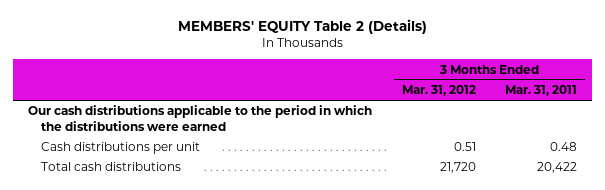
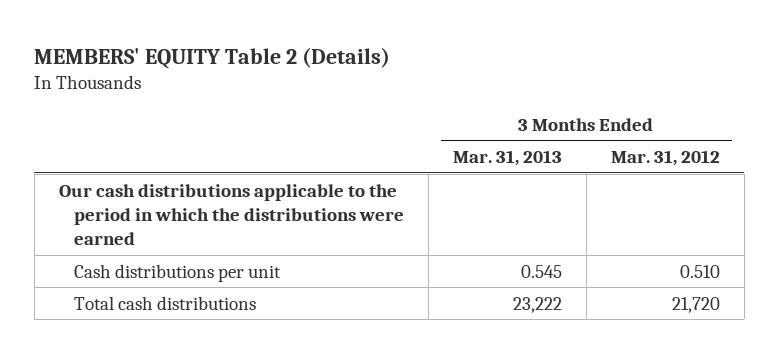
[505,85,578,97] Mar. 31, 2011 -> none
none -> [452,150,562,167] Mar. 31, 2013
[453,142,476,152] 0.51 -> [679,264,720,278] 0.510

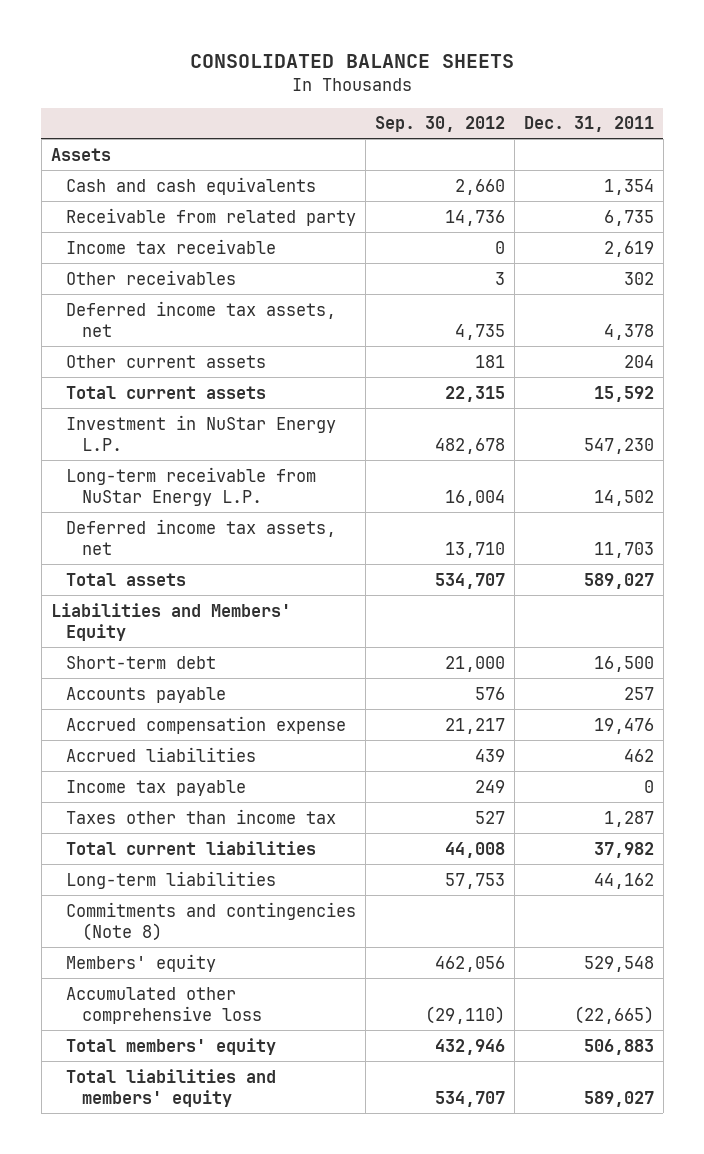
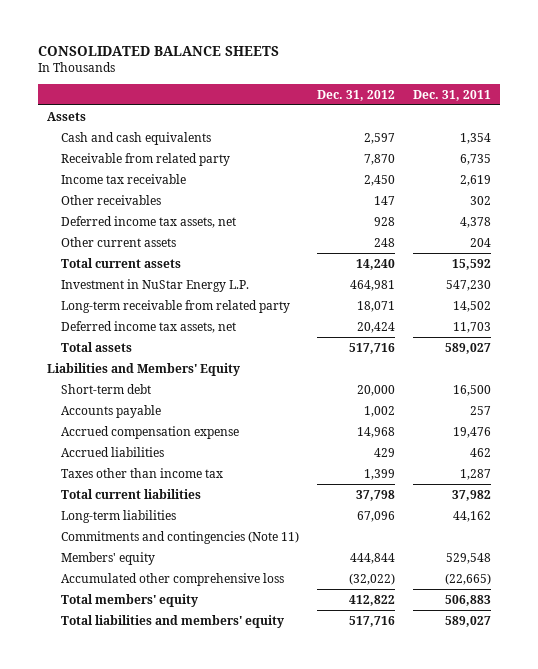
[375,116,506,133] Sep. 30, 2012 -> none
none -> [317,89,396,101] Dec. 31, 2012
[66,466,317,506] Long-term receivable from NuStar Energy L.P. -> [60,299,290,313] Long-term receivable from related party
[66,779,247,796] Income tax payable -> none
[66,901,357,941] Commitments and contingencies (Note 8) -> [60,530,299,544] Commitments and contingencies (Note 11)

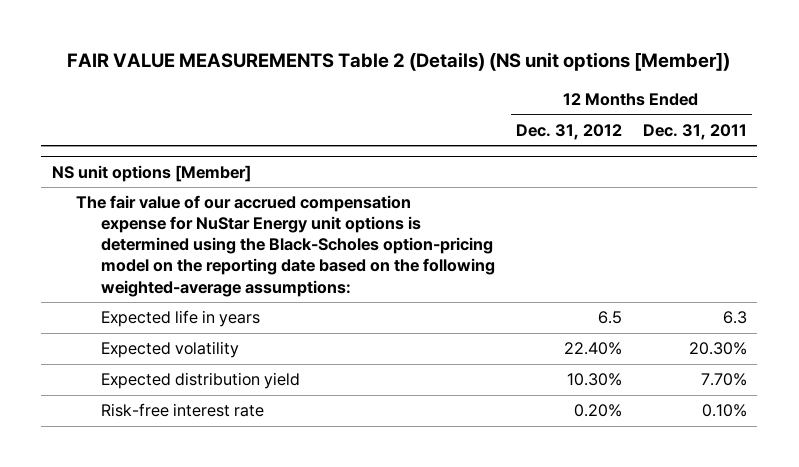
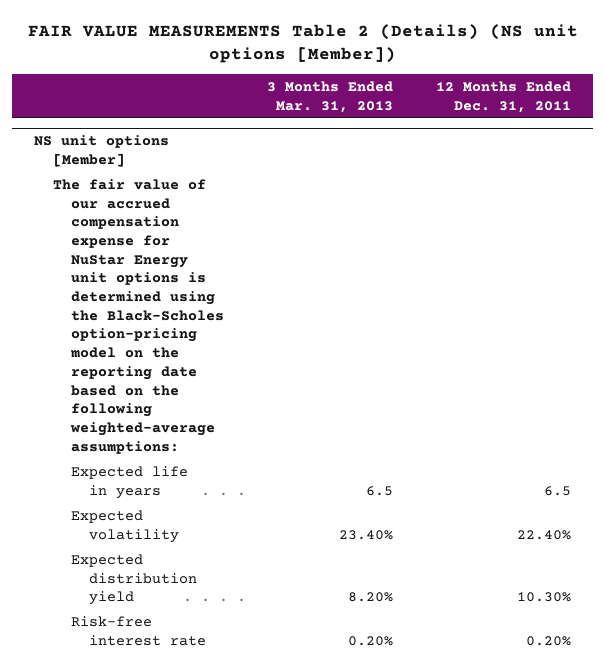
[516,123,623,140] Dec. 31, 2012 -> none
none -> [267,80,394,113] 3 Months Ended Mar. 31, 2013
[722,311,747,325] 6.3 -> [544,485,572,496] 6.5
[688,342,747,356] 20.30% -> [517,529,572,540] 22.40%
[700,373,747,387] 7.70% -> [517,592,572,603] 10.30%
[701,404,747,418] 0.10% -> [526,635,572,646] 0.20%

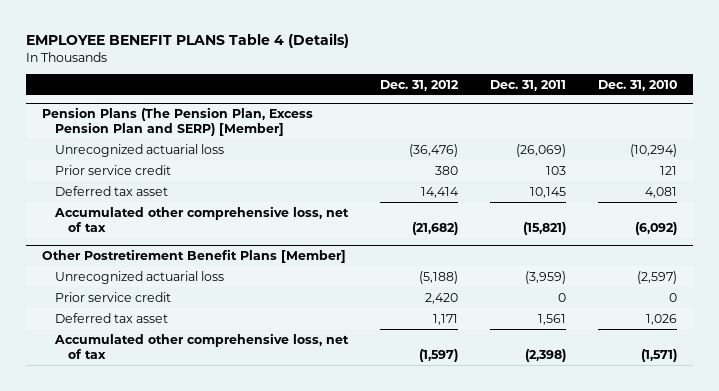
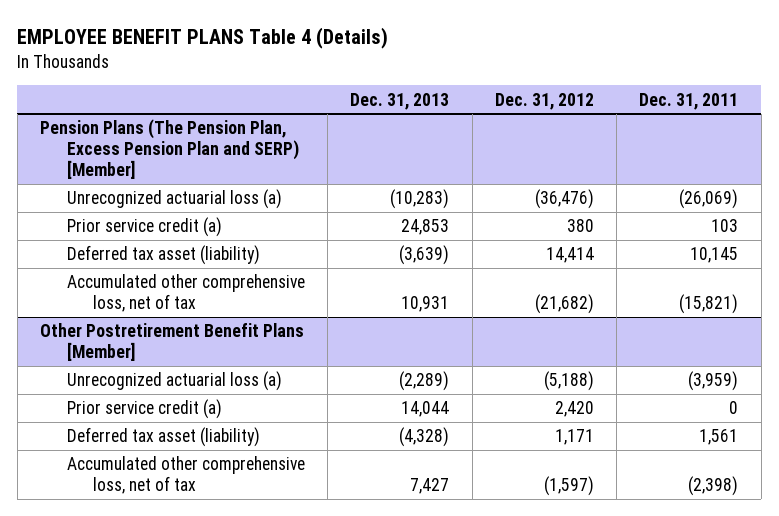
[598,79,678,91] Dec. 31, 2010 -> none
none -> [350,92,450,110] Dec. 31, 2013
[54,143,224,157] Unrecognized actuarial loss -> [66,189,282,210] Unrecognized actuarial loss (a)
[54,164,171,175] Prior service credit -> [66,217,222,238] Prior service credit (a)
[54,185,168,196] Deferred tax asset -> [66,245,260,266] Deferred tax asset (liability)
[54,270,224,284] Unrecognized actuarial loss -> [66,371,282,392] Unrecognized actuarial loss (a)
[54,291,171,302] Prior service credit -> [66,399,222,420] Prior service credit (a)
[54,312,168,323] Deferred tax asset -> [66,427,260,448] Deferred tax asset (liability)

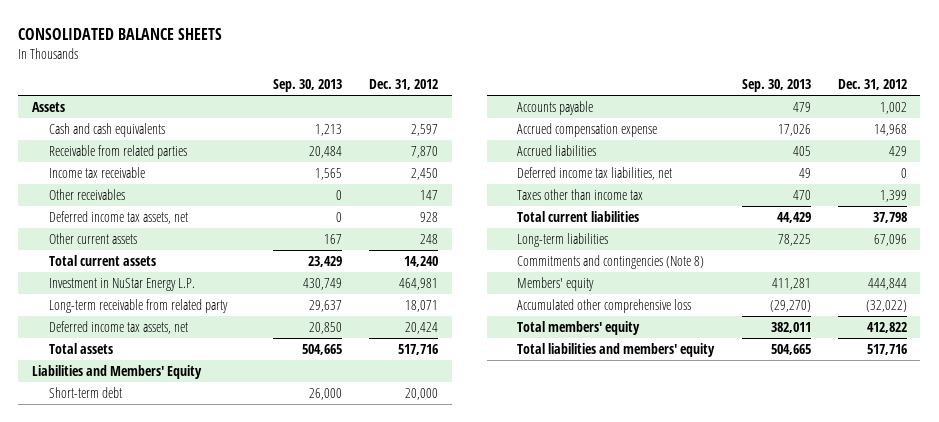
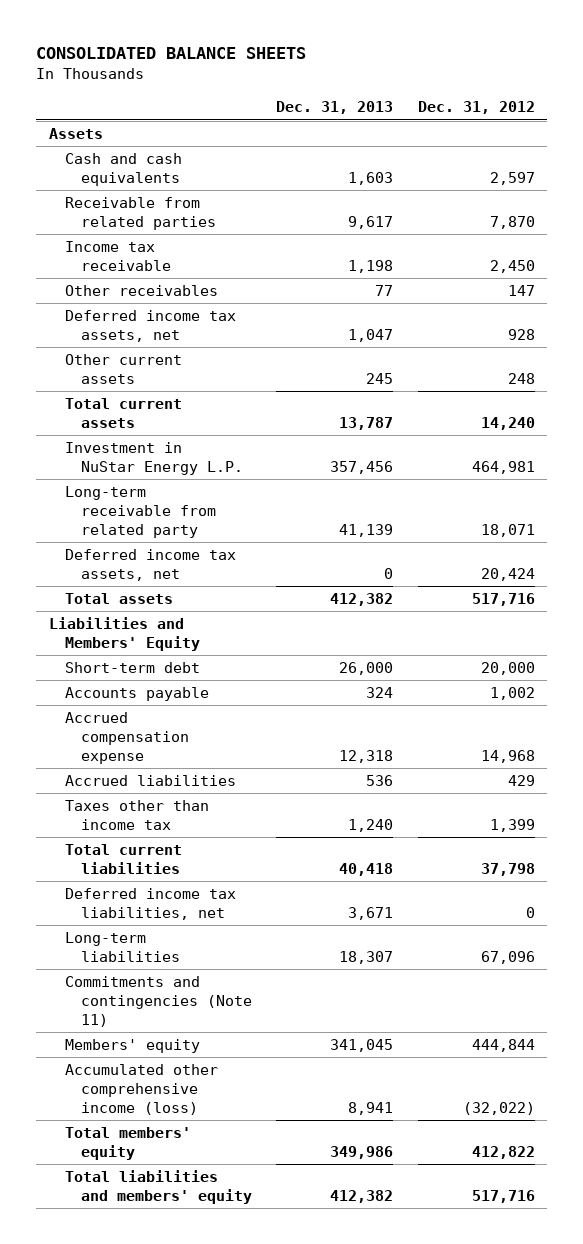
[272,79,342,93] Sep. 30, 2013 -> none
none -> [276,101,394,115] Dec. 31, 2013
[517,166,673,180] Deferred income tax liabilities, net -> [64,888,236,920] Deferred income tax liabilities, net
[517,254,705,269] Commitments and contingencies (Note 8) -> [64,976,252,1027] Commitments and contingencies (Note 11)
[517,298,692,313] Accumulated other comprehensive loss -> [64,1064,218,1115] Accumulated other comprehensive income (loss)

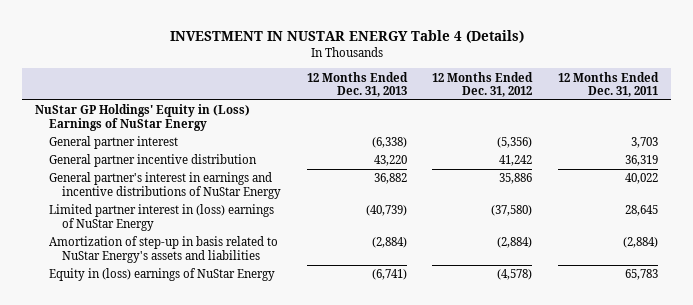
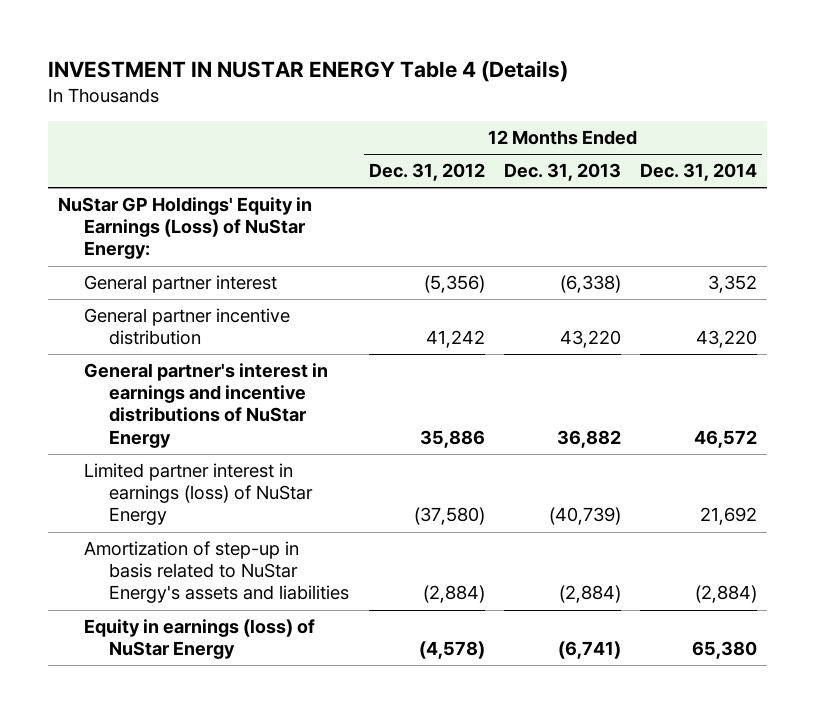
[557,71,659,98] 12 Months Ended Dec. 31, 2011 -> none
none -> [640,163,758,182] Dec. 31, 2014
[35,104,251,131] NuStar GP Holdings' Equity in (Loss) Earnings of NuStar Energy -> [58,197,313,260] NuStar GP Holdings' Equity in Earnings (Loss) of NuStar Energy:
[48,204,274,231] Limited partner interest in (loss) earnings of NuStar Energy -> [83,463,314,526] Limited partner interest in earnings (loss) of NuStar Energy
[48,268,275,282] Equity in (loss) earnings of NuStar Energy -> [83,619,315,660] Equity in earnings (loss) of NuStar Energy

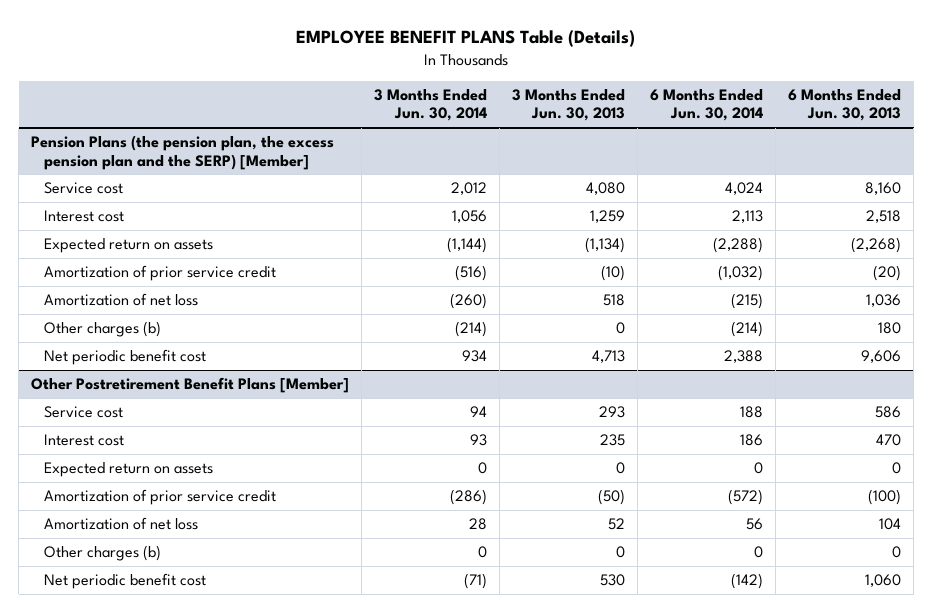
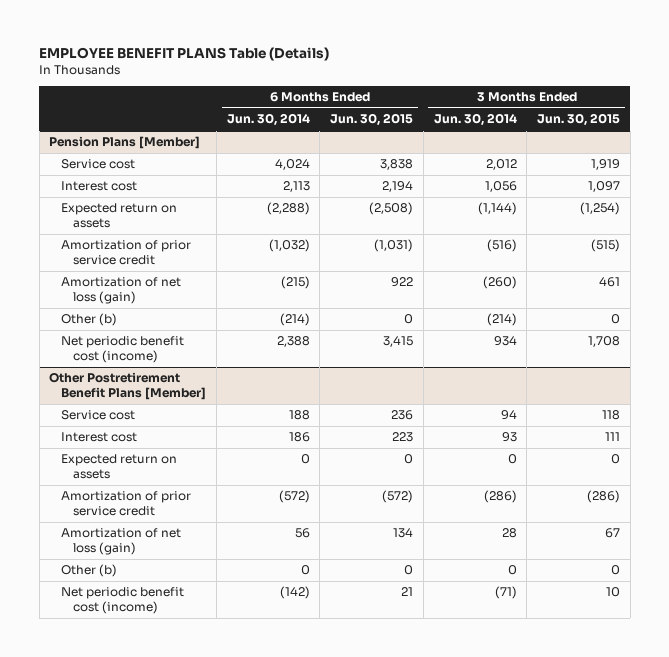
[512,88,626,122] 3 Months Ended Jun. 30, 2013 -> none
[788,88,902,122] 6 Months Ended Jun. 30, 2013 -> none
none -> [330,113,414,127] Jun. 30, 2015
none -> [537,113,621,127] Jun. 30, 2015
[31,135,335,170] Pension Plans (the pension plan, the excess pension plan and the SERP) [Member] -> none
none -> [49,136,201,150] Pension Plans [Member]
[44,293,199,307] Amortization of net loss -> [61,277,182,304] Amortization of net loss (gain)
[44,321,162,338] Other charges (b) -> [61,313,118,327] Other (b)
[44,349,207,366] Net periodic benefit cost -> [61,336,185,363] Net periodic benefit cost (income)
[44,517,199,531] Amortization of net loss -> [61,528,182,555] Amortization of net loss (gain)
[44,545,162,562] Other charges (b) -> [61,564,118,578] Other (b)
[44,573,207,590] Net periodic benefit cost -> [61,587,185,614] Net periodic benefit cost (income)

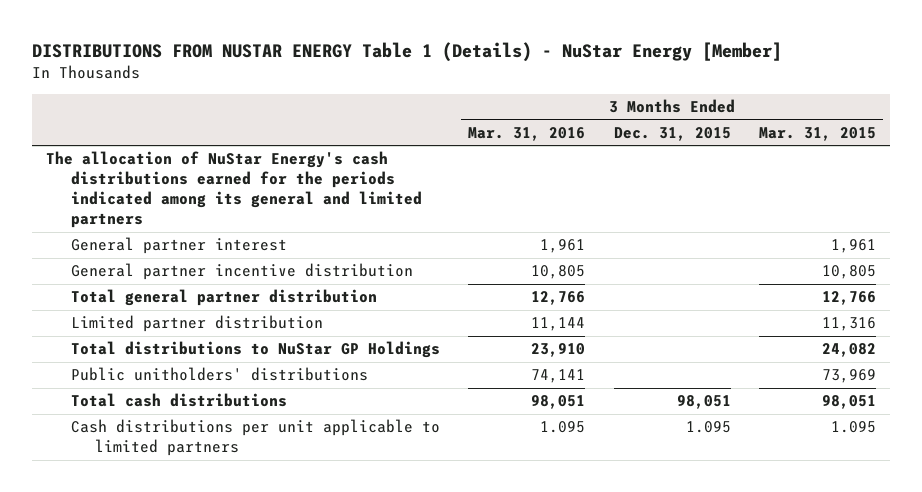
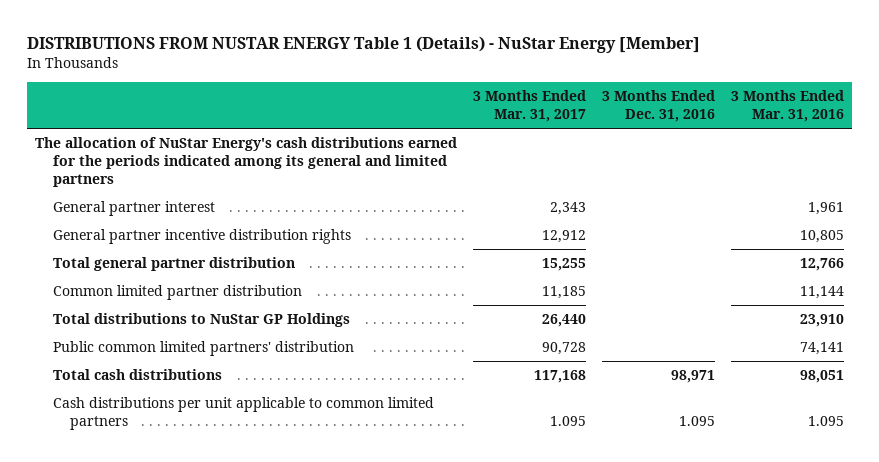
[613,126,731,141] Dec. 31, 2015 -> none
[758,126,876,141] Mar. 31, 2015 -> none
none -> [473,90,587,123] 3 Months Ended Mar. 31, 2017
none -> [601,90,715,123] 3 Months Ended Dec. 31, 2016
[70,263,413,281] General partner incentive distribution -> [52,228,351,244] General partner incentive distribution rights
[70,315,323,333] Limited partner distribution -> [52,284,302,300] Common limited partner distribution
[70,367,368,382] Public unitholders' distributions -> [52,340,354,356] Public common limited partners' distribution
[70,419,440,457] Cash distributions per unit applicable to limited partners -> [52,396,434,431] Cash distributions per unit applicable to common limited partners

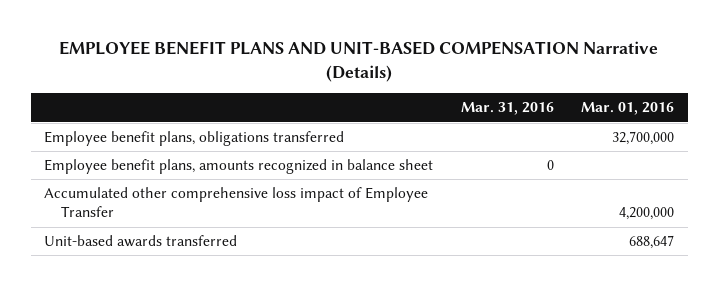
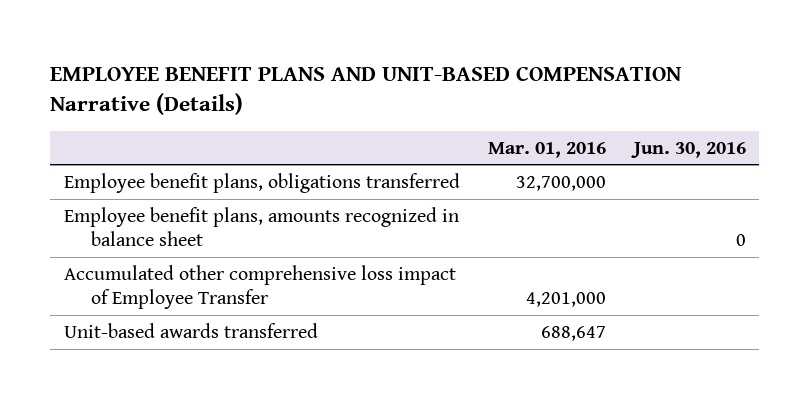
[460,102,554,116] Mar. 31, 2016 -> none
none -> [630,141,746,158] Jun. 30, 2016
[619,207,675,221] 4,200,000 -> [525,292,606,308] 4,201,000

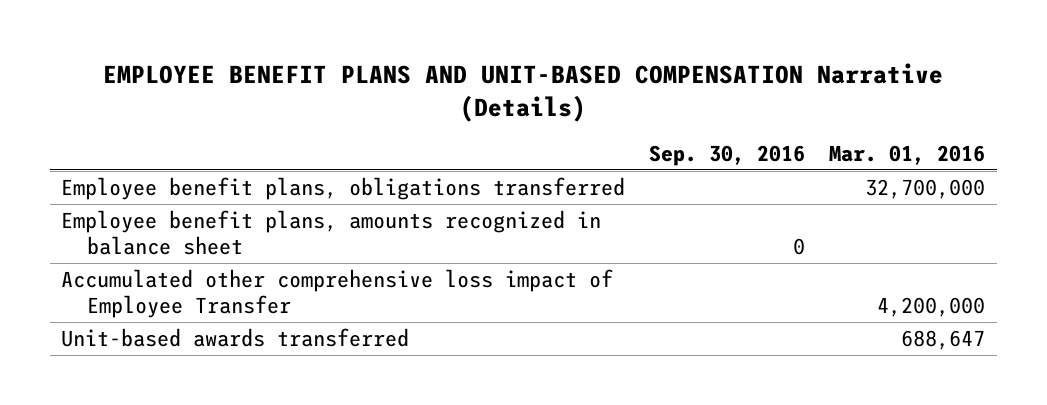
[630,141,746,158] Jun. 30, 2016 -> none
none -> [649,144,806,166] Sep. 30, 2016
[525,292,606,308] 4,201,000 -> [877,296,986,317] 4,200,000

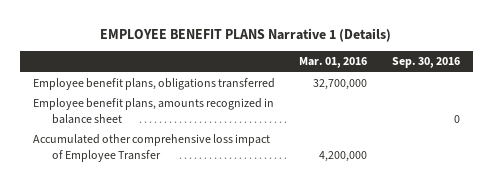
[103,62,944,122] EMPLOYEE BENEFIT PLANS AND UNIT-BASED COMPENSATION Narrative (Details) -> [100,28,392,43] EMPLOYEE BENEFIT PLANS Narrative 1 (Details)
[61,327,410,347] Unit-based awards transferred -> none

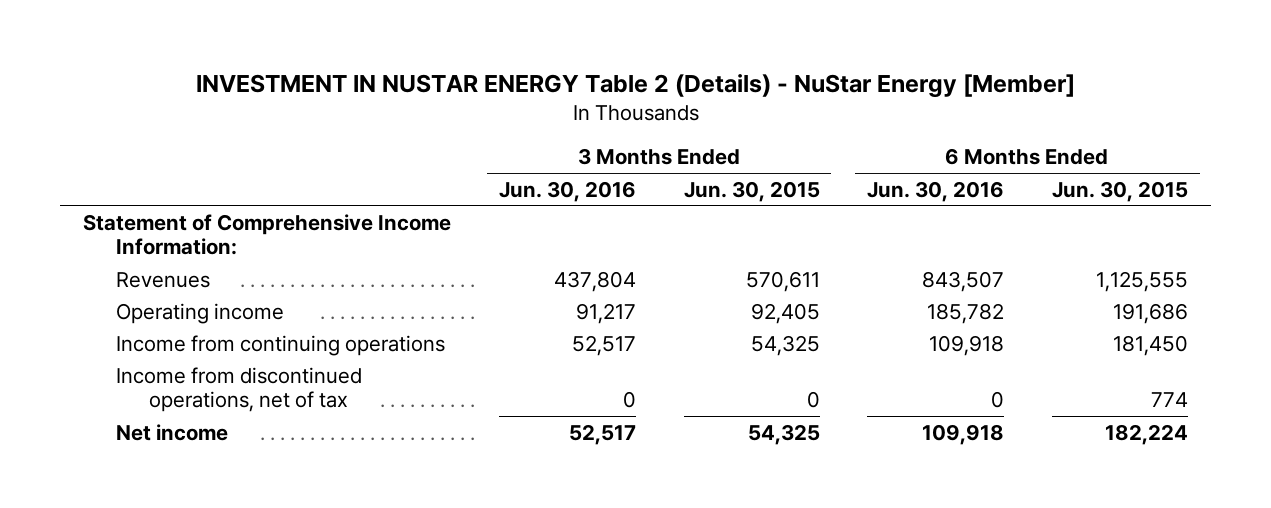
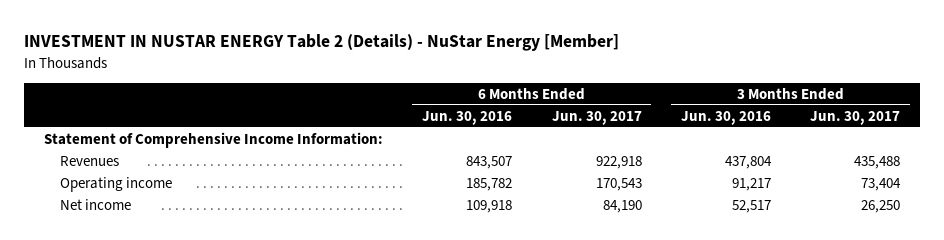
[683,180,820,202] Jun. 30, 2015 -> none
[1051,180,1188,202] Jun. 30, 2015 -> none
none -> [551,110,642,125] Jun. 30, 2017
none -> [810,110,901,125] Jun. 30, 2017
[116,334,446,356] Income from continuing operations -> none
[116,366,363,412] Income from discontinued operations, net of tax -> none

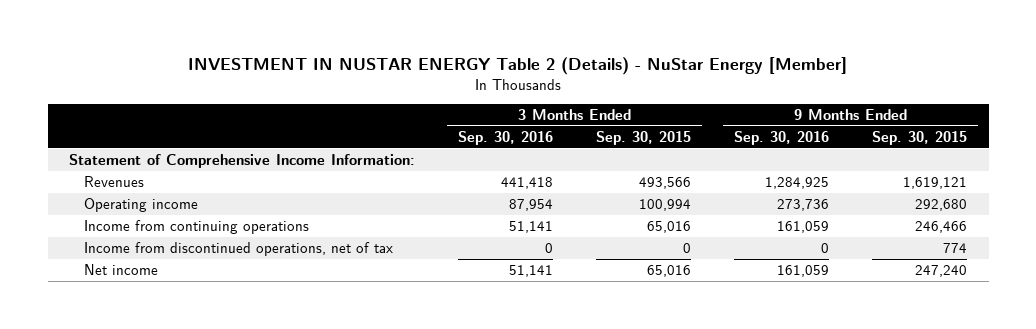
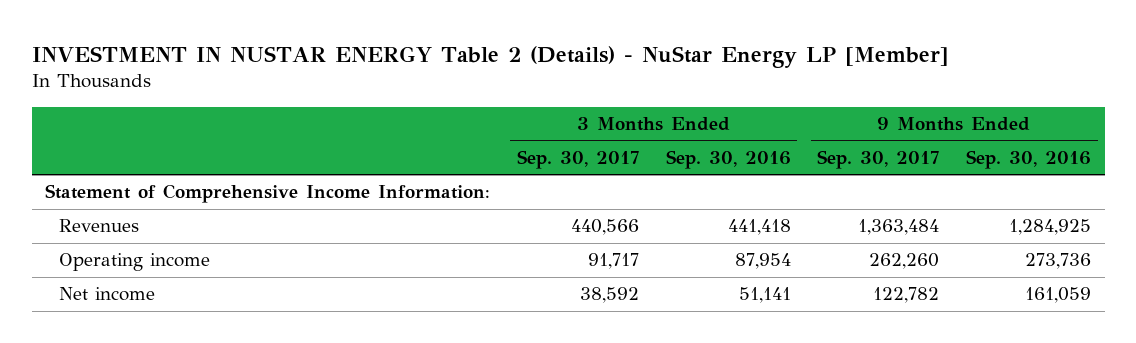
[188,57,848,76] INVESTMENT IN NUSTAR ENERGY Table 2 (Details) - NuStar Energy [Member] -> [31,45,949,68] INVESTMENT IN NUSTAR ENERGY Table 2 (Details) - NuStar Energy LP [Member]
[596,130,692,145] Sep. 30, 2015 -> none
[872,130,968,145] Sep. 30, 2015 -> none
none -> [516,149,639,169] Sep. 30, 2017
none -> [817,149,940,169] Sep. 30, 2017
[83,219,309,234] Income from continuing operations -> none
[83,241,393,256] Income from discontinued operations, net of tax -> none

